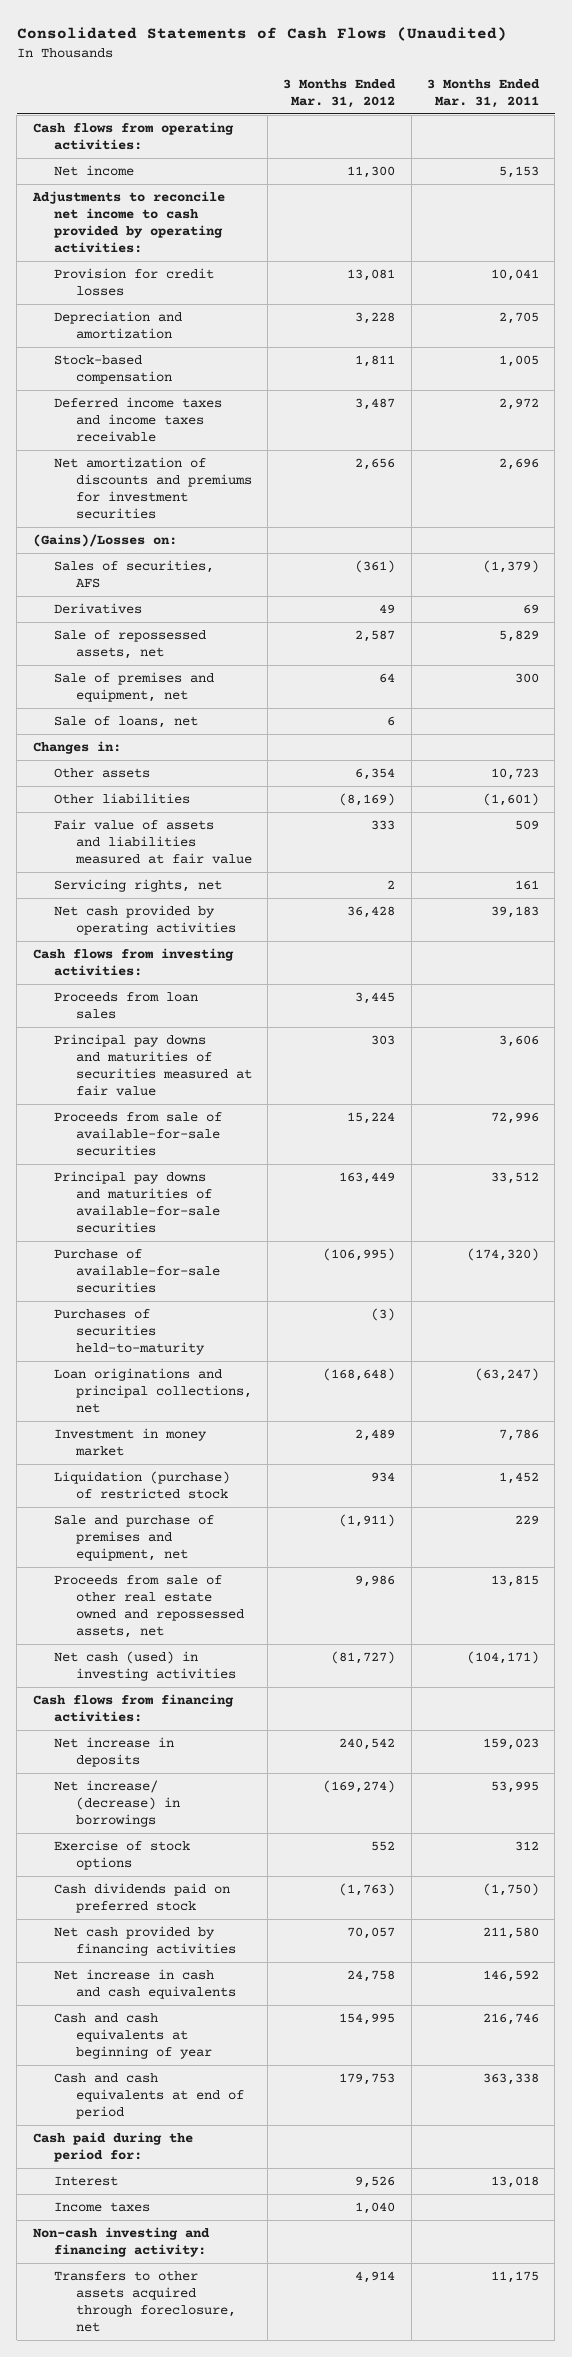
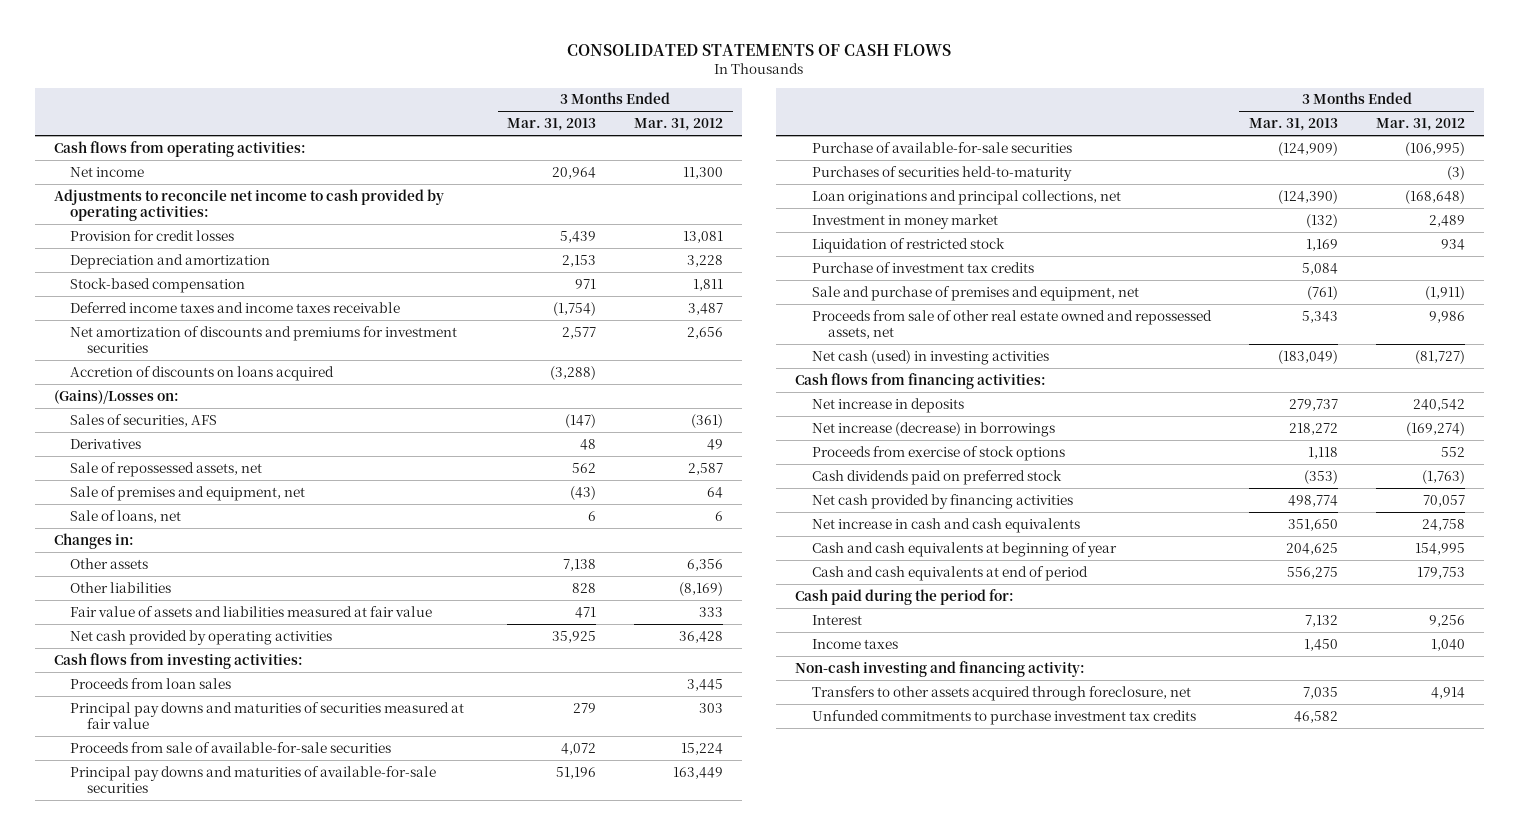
[16,27,507,42] Consolidated Statements of Cash Flows (Unaudited) -> [567,43,952,56] CONSOLIDATED STATEMENTS OF CASH FLOWS
[427,79,541,109] 3 Months Ended Mar. 31, 2011 -> none
none -> [507,118,597,132] Mar. 31, 2013
none -> [70,365,335,381] Accretion of discounts on loans acquired
[355,767,396,780] 6,354 -> [687,558,724,571] 6,356
[54,878,223,892] Servicing rights, net -> none
[54,1470,231,1499] Liquidation (purchase) of restricted stock -> [811,237,1005,253] Liquidation of restricted stock
none -> [811,261,1034,273] Purchase of investment tax credits
[54,1779,180,1827] Net increase/ (decrease) in borrowings -> [811,421,1055,437] Net increase (decrease) in borrowings
[54,1839,191,1870] Exercise of stock options -> [811,445,1065,461] Proceeds from exercise of stock options
[355,2175,396,2188] 9,526 -> [1428,614,1465,627] 9,256
none -> [811,709,1196,725] Unfunded commitments to purchase investment tax credits

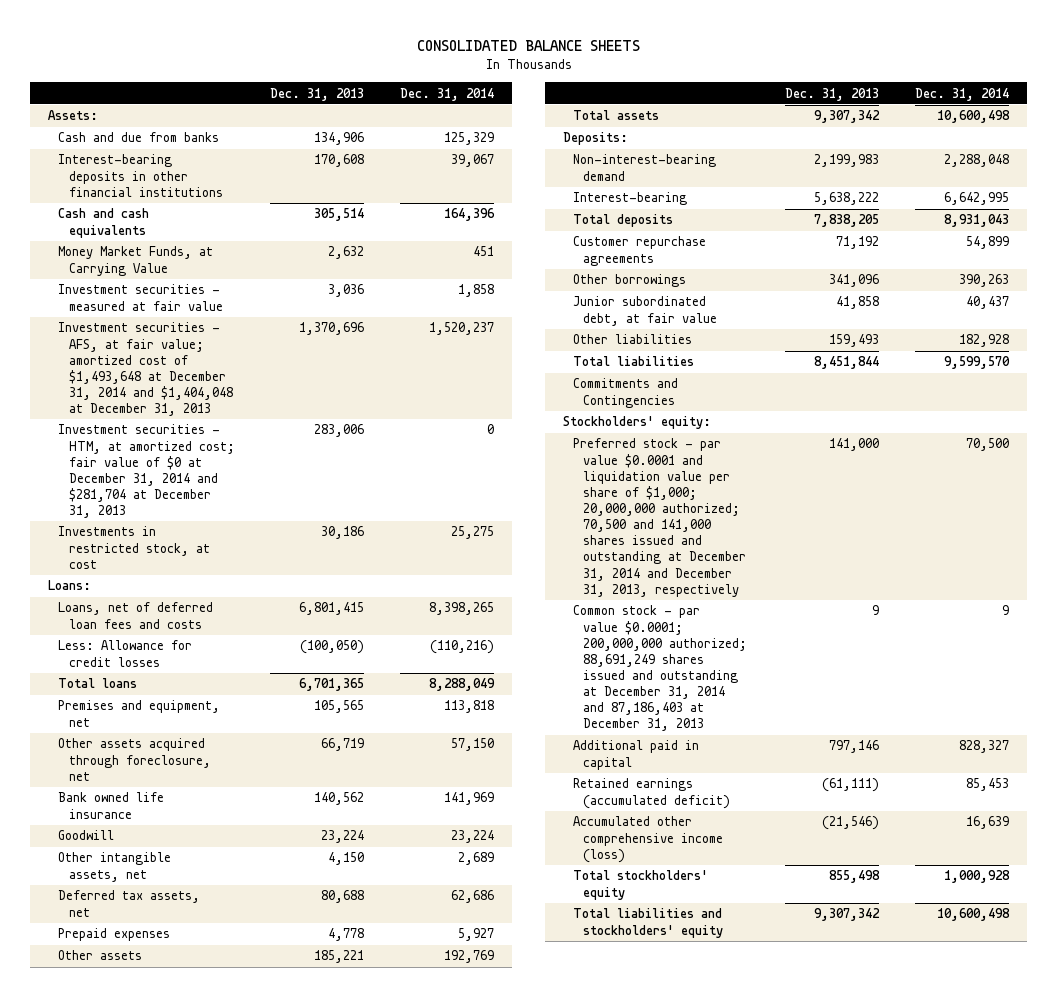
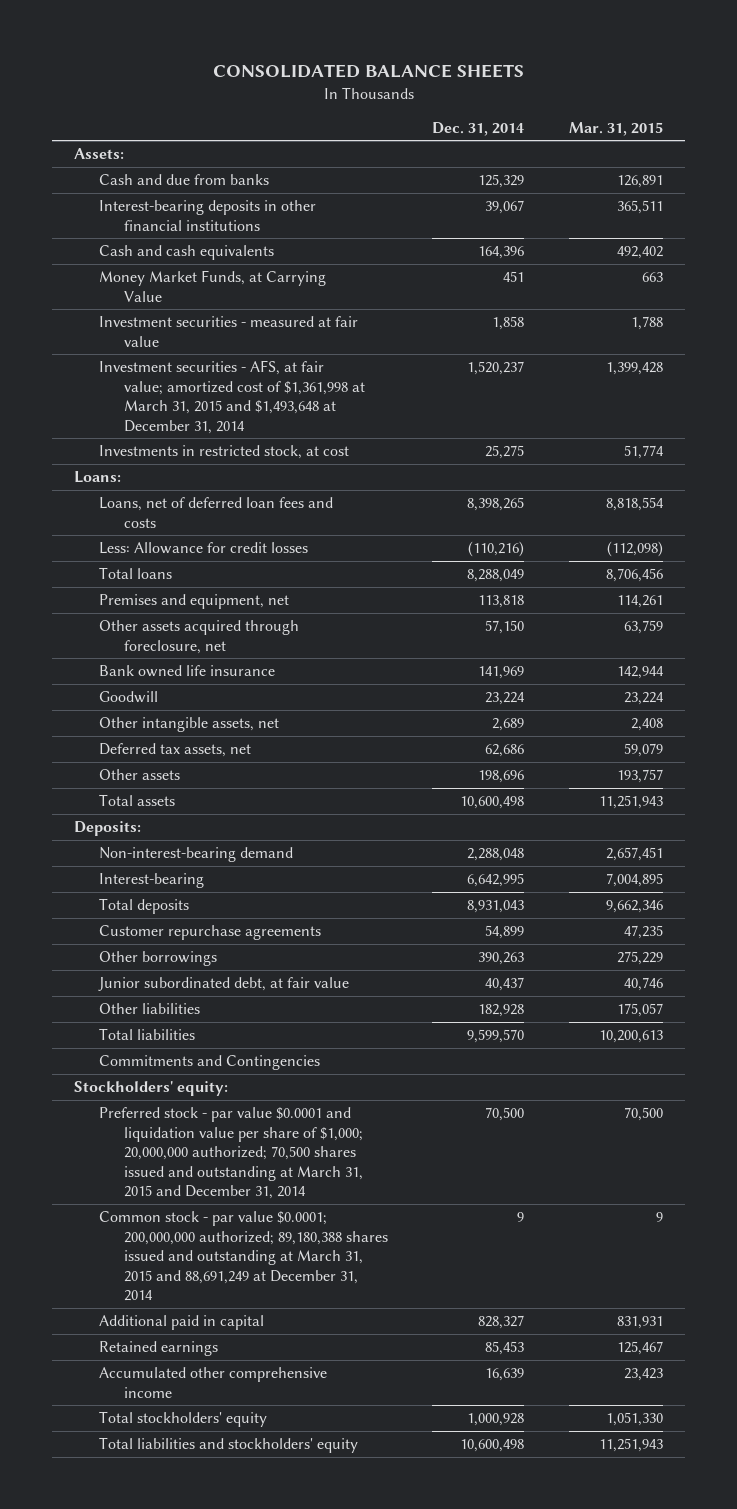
[270,87,365,101] Dec. 31, 2013 -> none
none -> [568,121,663,136] Mar. 31, 2015
[58,424,235,519] Investment securities - HTM, at amortized cost; fair value of $0 at December 31, 2014 and $281,704 at December 31, 2013 -> none
[58,322,233,417] Investment securities - AFS, at fair value; amortized cost of $1,493,648 at December 31, 2014 and $1,404,048 at December 31, 2013 -> [99,359,366,434] Investment securities - AFS, at fair value; amortized cost of $1,361,998 at March 31, 2015 and $1,493,648 at December 31, 2014
[58,928,171,942] Prepaid expenses -> none
[444,950,495,964] 192,769 -> [478,769,525,783] 198,696
[573,438,747,597] Preferred stock - par value $0.0001 and liquidation value per share of $1,000; 20,000,000 authorized; 70,500 and 141,000 shares issued and outstanding at December 31, 2014 and December 31, 2013, respectively -> [99,1106,364,1200] Preferred stock - par value $0.0001 and liquidation value per share of $1,000; 20,000,000 authorized; 70,500 shares issued and outstanding at March 31, 2015 and December 31, 2014
[573,605,748,732] Common stock - par value $0.0001; 200,000,000 authorized; 88,691,249 shares issued and outstanding at December 31, 2014 and 87,186,403 at December 31, 2013 -> [99,1210,389,1302] Common stock - par value $0.0001; 200,000,000 authorized; 89,180,388 shares issued and outstanding at March 31, 2015 and 88,691,249 at December 31, 2014
[573,778,731,809] Retained earnings (accumulated deficit) -> [99,1340,219,1356] Retained earnings
[573,816,724,863] Accumulated other comprehensive income (loss) -> [99,1366,328,1398] Accumulated other comprehensive income

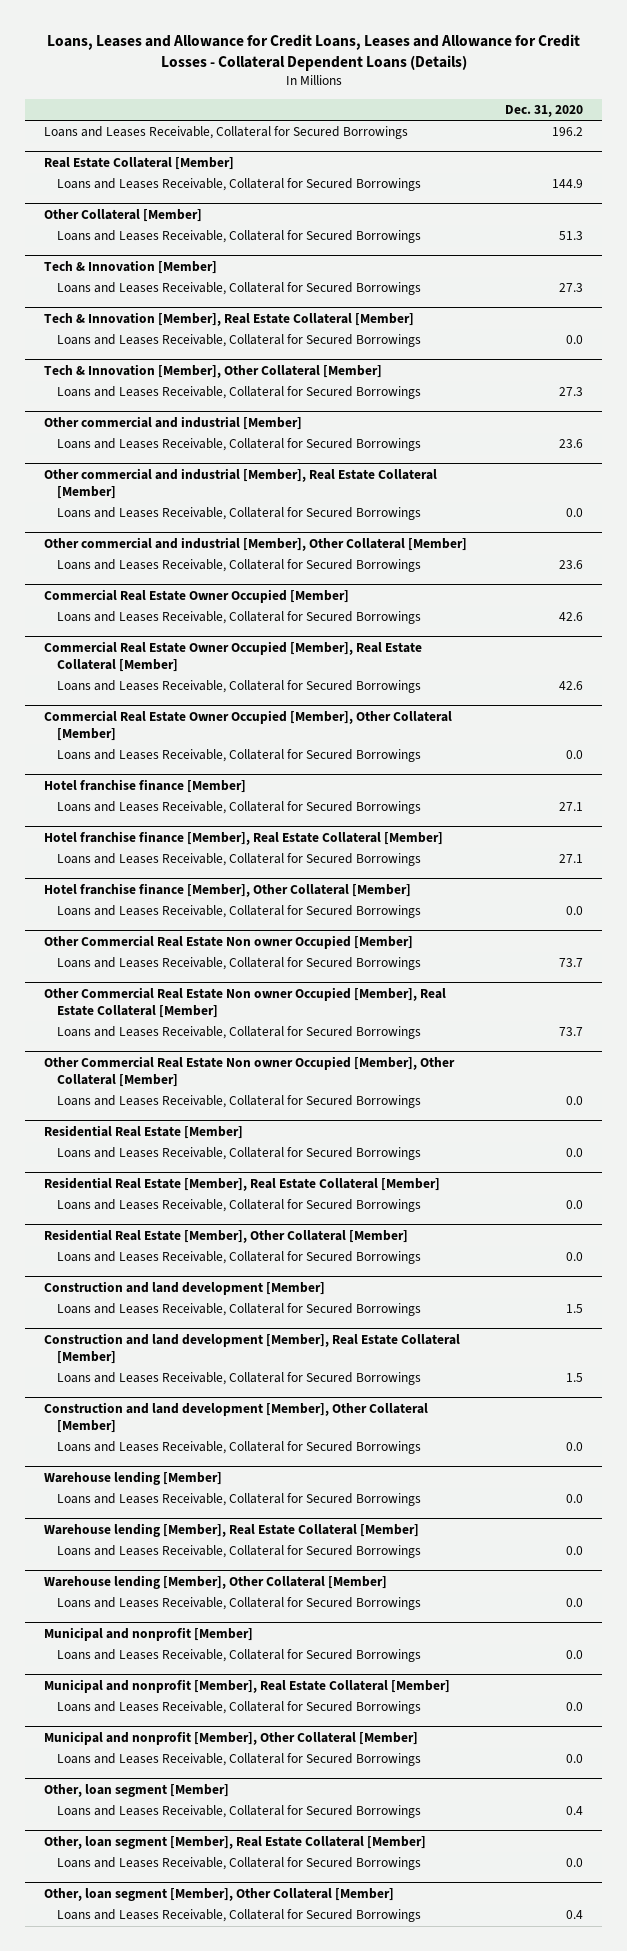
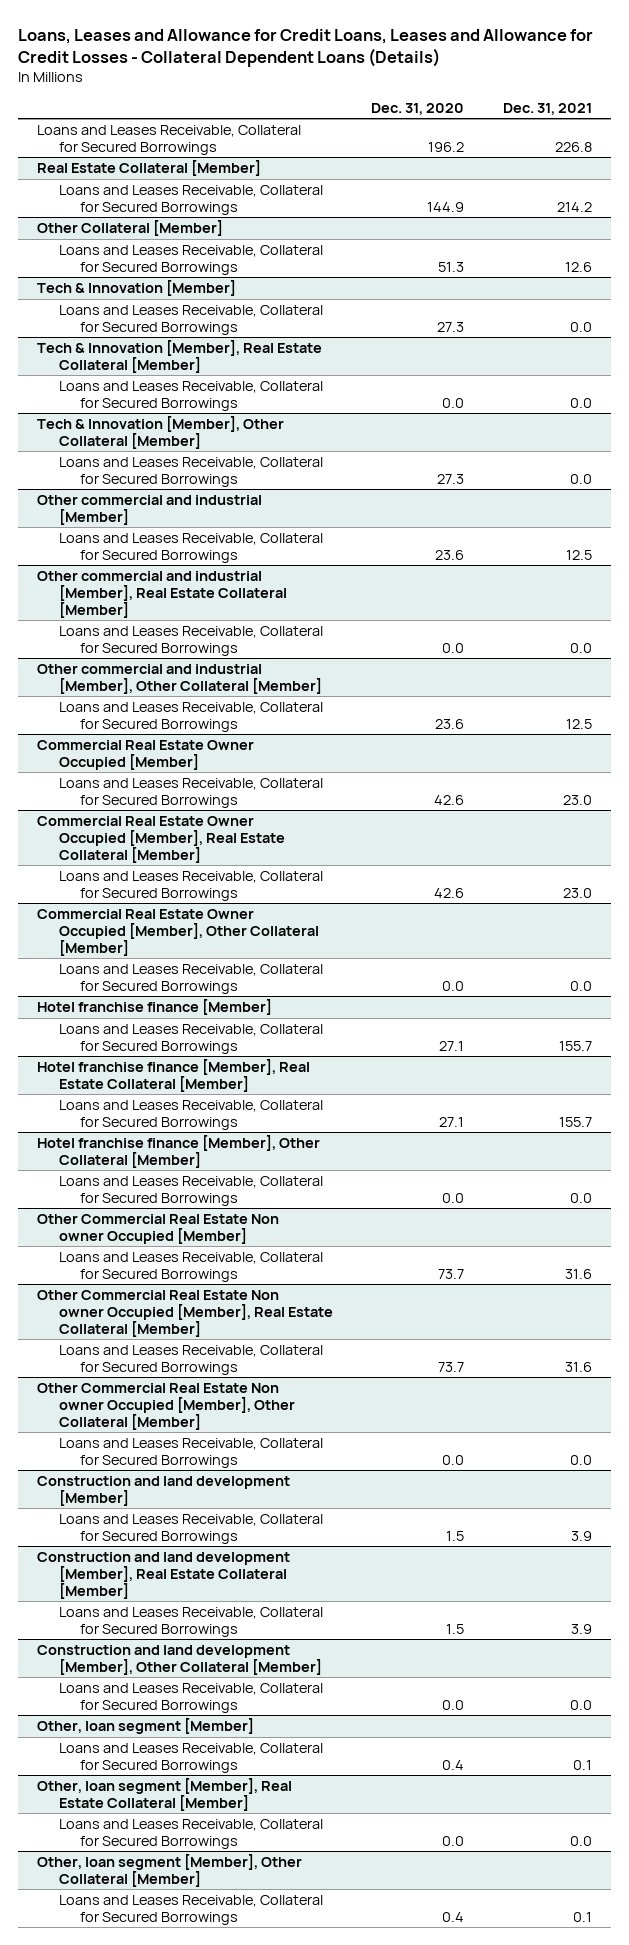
none -> [502,102,592,115] Dec. 31, 2021
[44,1124,244,1139] Residential Real Estate [Member] -> none
[56,1147,421,1161] Loans and Leases Receivable, Collateral for Secured Borrowings -> none
[44,1176,441,1191] Residential Real Estate [Member], Real Estate Collateral [Member] -> none
[56,1199,421,1213] Loans and Leases Receivable, Collateral for Secured Borrowings -> none
[44,1228,409,1243] Residential Real Estate [Member], Other Collateral [Member] -> none
[56,1251,421,1265] Loans and Leases Receivable, Collateral for Secured Borrowings -> none
[44,1470,223,1485] Warehouse lending [Member] -> none
[56,1493,421,1507] Loans and Leases Receivable, Collateral for Secured Borrowings -> none
[44,1522,420,1537] Warehouse lending [Member], Real Estate Collateral [Member] -> none
[56,1545,421,1559] Loans and Leases Receivable, Collateral for Secured Borrowings -> none
[44,1574,388,1589] Warehouse lending [Member], Other Collateral [Member] -> none
[56,1597,421,1611] Loans and Leases Receivable, Collateral for Secured Borrowings -> none
[44,1626,254,1641] Municipal and nonprofit [Member] -> none
[56,1649,421,1663] Loans and Leases Receivable, Collateral for Secured Borrowings -> none
[44,1678,451,1693] Municipal and nonprofit [Member], Real Estate Collateral [Member] -> none
[56,1701,421,1715] Loans and Leases Receivable, Collateral for Secured Borrowings -> none
[44,1730,419,1745] Municipal and nonprofit [Member], Other Collateral [Member] -> none
[56,1753,421,1767] Loans and Leases Receivable, Collateral for Secured Borrowings -> none

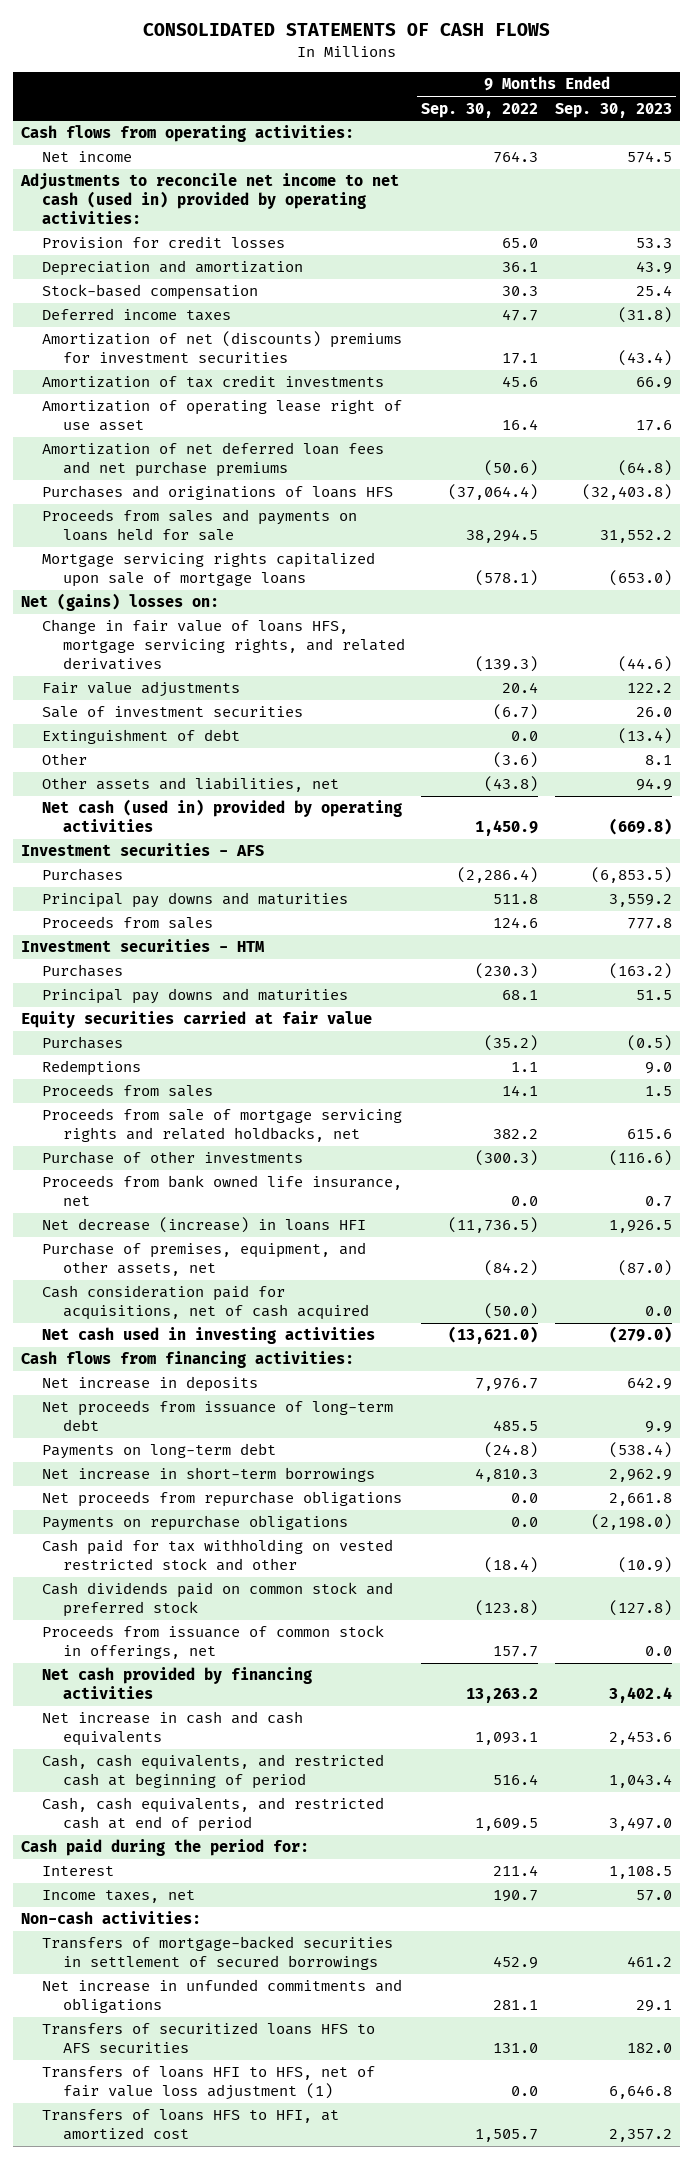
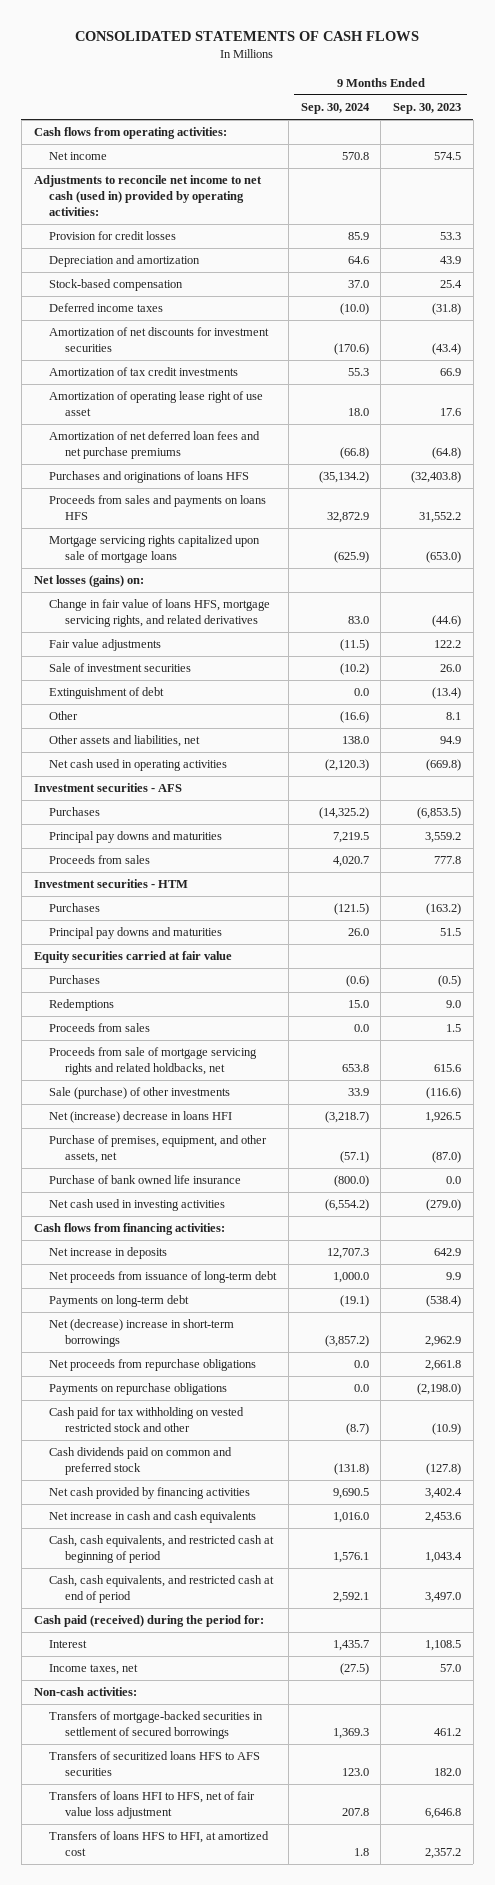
[421,102,539,118] Sep. 30, 2022 -> none
none -> [300,103,370,115] Sep. 30, 2024
[42,331,403,364] Amortization of net (discounts) premiums for investment securities -> [49,327,270,353] Amortization of net discounts for investment securities
[42,509,358,542] Proceeds from sales and payments on loans held for sale -> [49,495,267,521] Proceeds from sales and payments on loans HFS
[21,593,220,612] Net (gains) losses on: -> [33,575,144,588] Net losses (gains) on:
[42,799,403,833] Net cash (used in) provided by operating activities -> [49,759,228,772] Net cash used in operating activities
[42,1175,403,1207] Proceeds from bank owned life insurance, net -> none
[42,1151,304,1165] Purchase of other investments -> [49,1087,231,1100] Sale (purchase) of other investments
[42,1217,367,1234] Net decrease (increase) in loans HFI -> [49,1111,233,1124] Net (increase) decrease in loans HFI
[42,1285,369,1321] Cash consideration paid for acquisitions, net of cash acquired -> none
none -> [49,1175,242,1185] Purchase of bank owned life insurance
[42,1467,376,1483] Net increase in short-term borrowings -> [49,1319,235,1348] Net (decrease) increase in short-term borrowings
[42,1625,385,1660] Proceeds from issuance of common stock in offerings, net -> none
[42,1582,394,1618] Cash dividends paid on common stock and preferred stock -> [49,1447,233,1476] Cash dividends paid on common and preferred stock
[21,1839,310,1857] Cash paid during the period for: -> [33,1615,264,1628] Cash paid (received) during the period for:
[42,1979,403,2014] Net increase in unfunded commitments and obligations -> none
[42,2066,376,2101] Transfers of loans HFI to HFS, net of fair value loss adjustment (1) -> [49,1791,256,1820] Transfers of loans HFI to HFS, net of fair value loss adjustment

